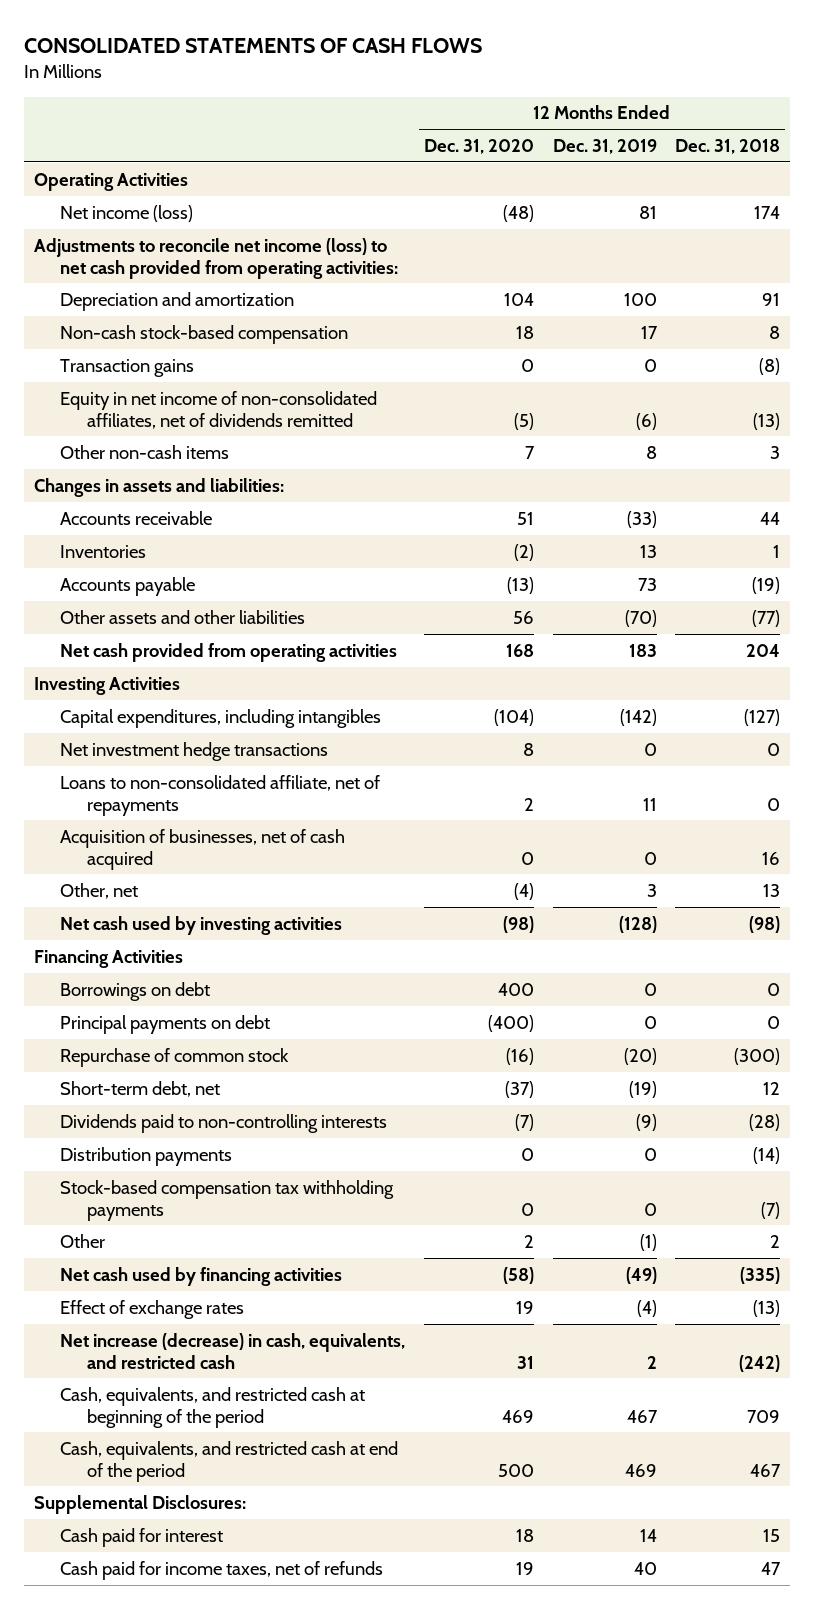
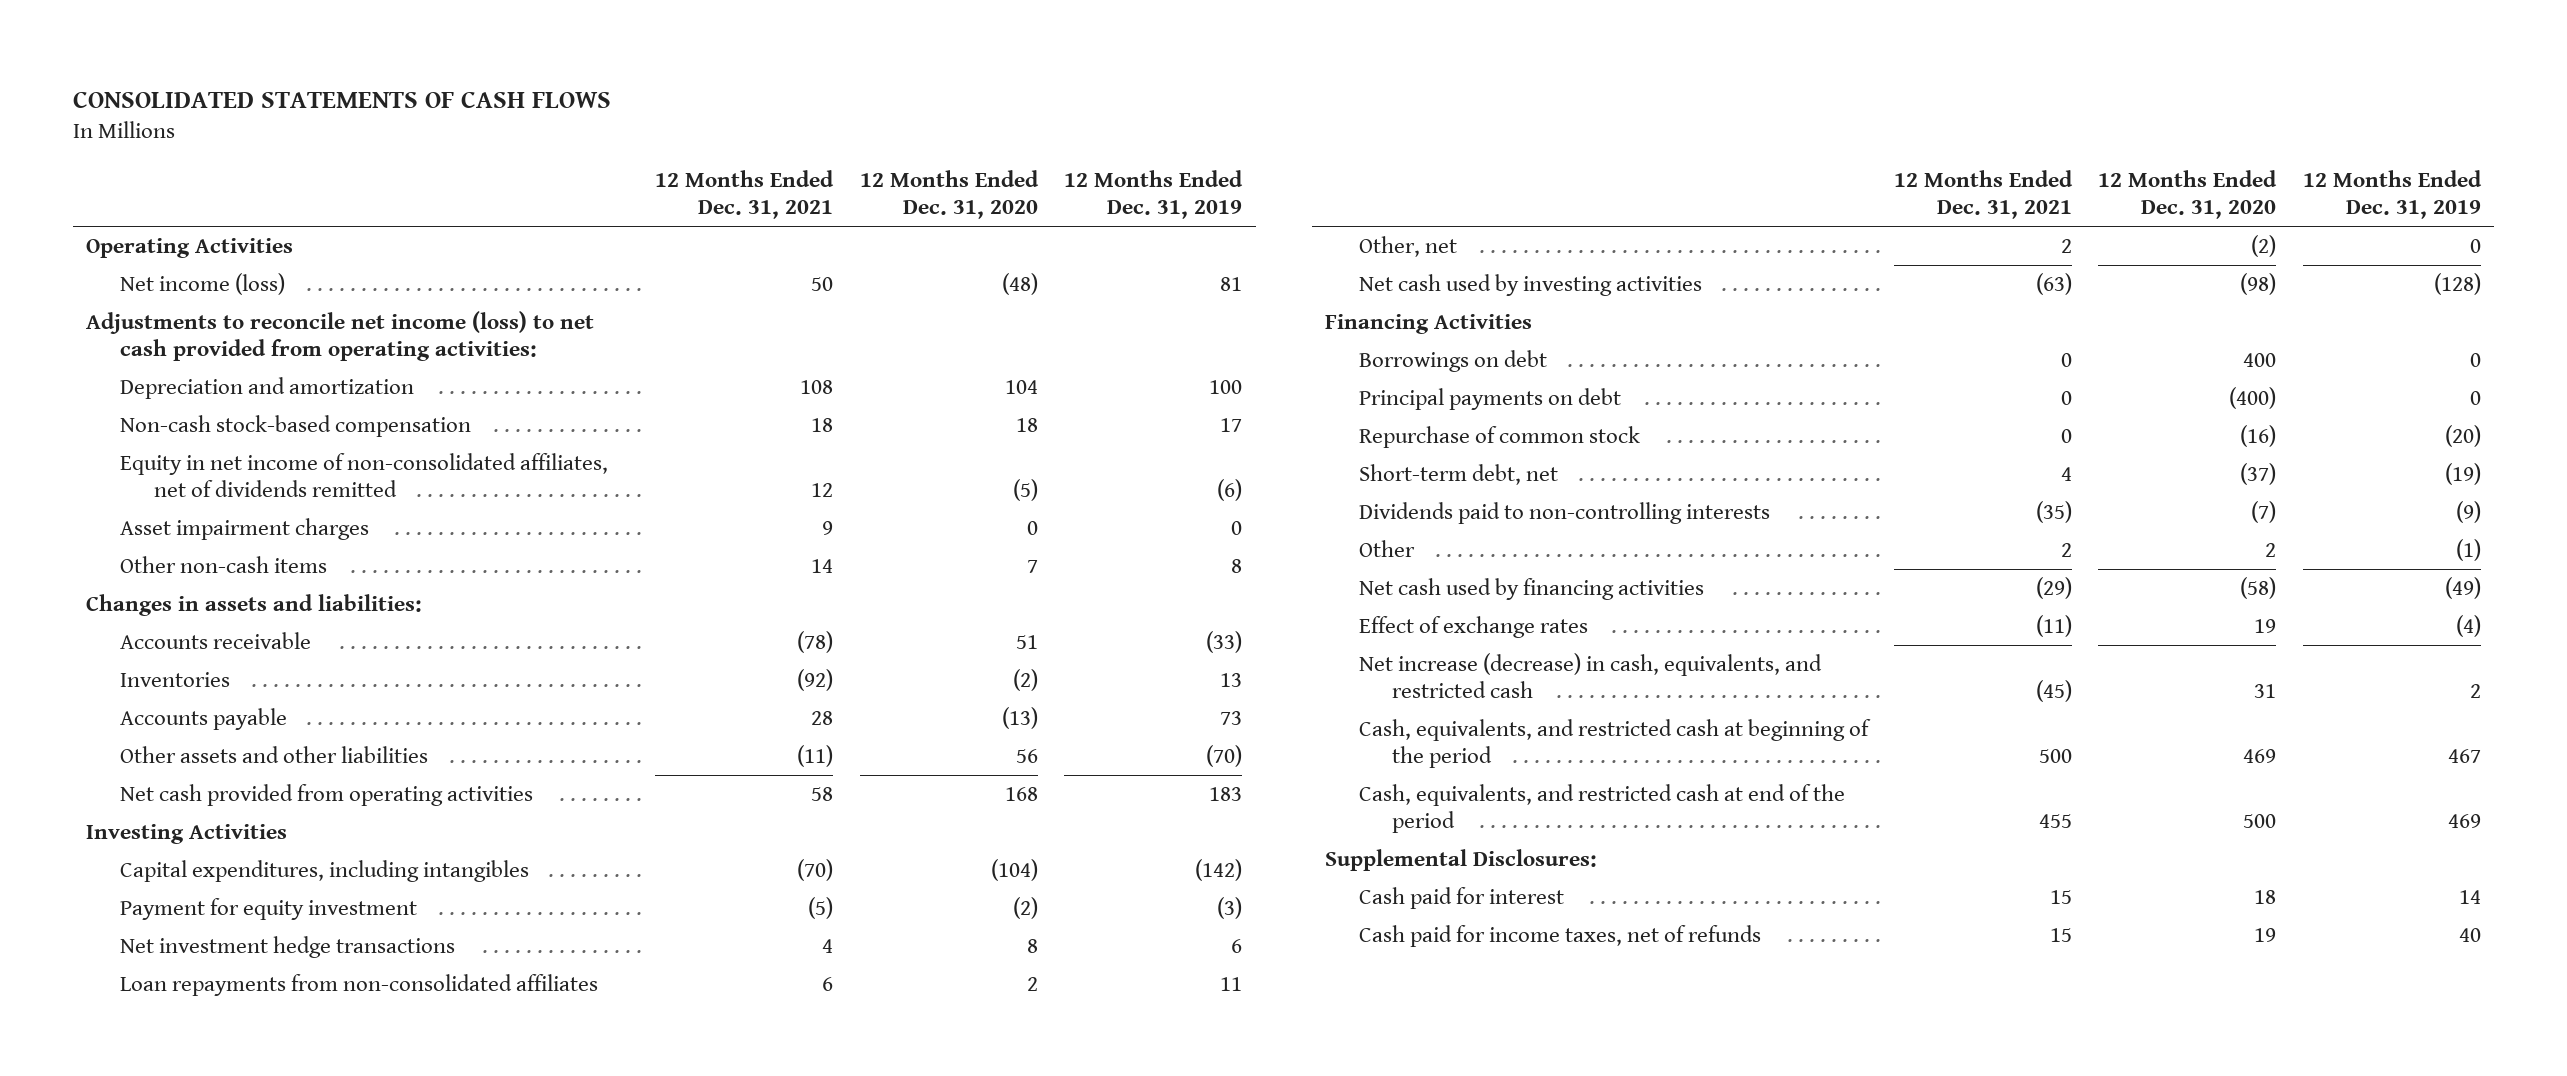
[675,139,781,155] Dec. 31, 2018 -> none
none -> [655,169,835,220] 12 Months Ended Dec. 31, 2021
[60,358,195,377] Transaction gains -> none
none -> [120,517,370,540] Asset impairment charges
[60,828,346,870] Acquisition of businesses, net of cash acquired -> none
none -> [120,897,418,920] Payment for equity investment
[643,742,657,756] 0 -> [1231,938,1243,953] 6
[60,774,381,816] Loans to non-consolidated affiliate, net of repayments -> [120,973,599,996] Loan repayments from non-consolidated affiliates
[514,882,535,900] (4) -> [2251,234,2277,257] (2)
[646,883,657,897] 3 -> [2469,238,2481,253] 0
[60,1146,233,1166] Distribution payments -> none
[60,1179,395,1221] Stock-based compensation tax withholding payments -> none

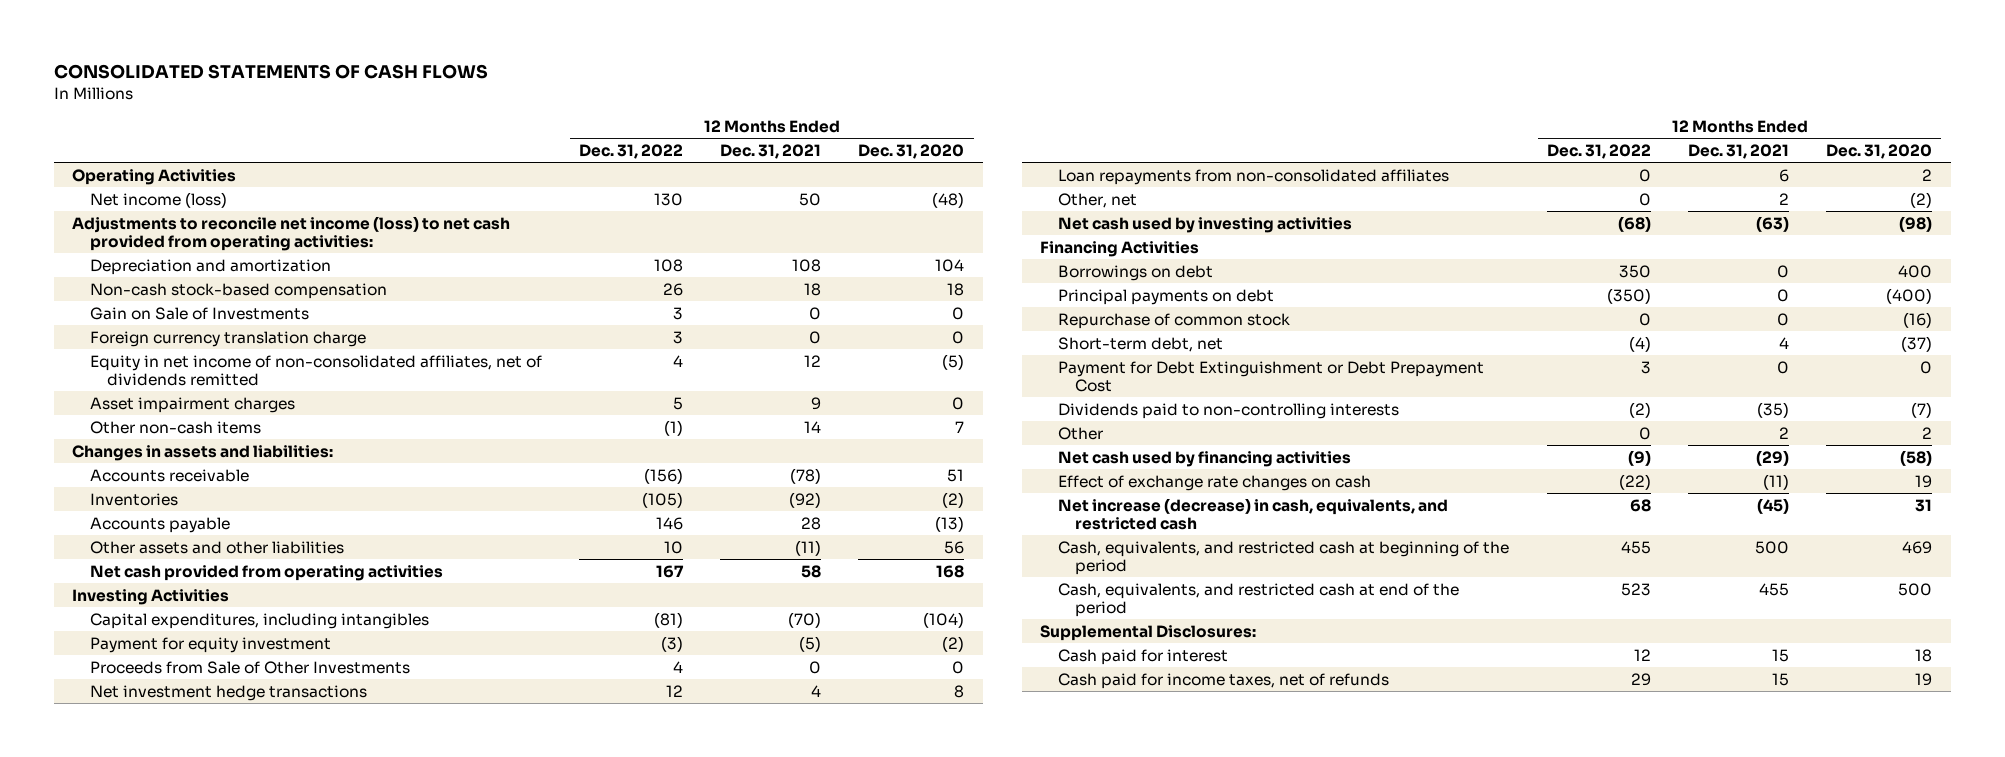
[1064,169,1244,220] 12 Months Ended Dec. 31, 2019 -> none
none -> [579,143,684,159] Dec. 31, 2022
none -> [89,306,309,320] Gain on Sale of Investments
none -> [89,330,366,347] Foreign currency translation charge
none -> [89,660,410,674] Proceeds from Sale of Other Investments
none -> [1057,360,1484,392] Payment for Debt Extinguishment or Debt Prepayment Cost
[1358,615,1588,638] Effect of exchange rates -> [1057,474,1371,491] Effect of exchange rate changes on cash

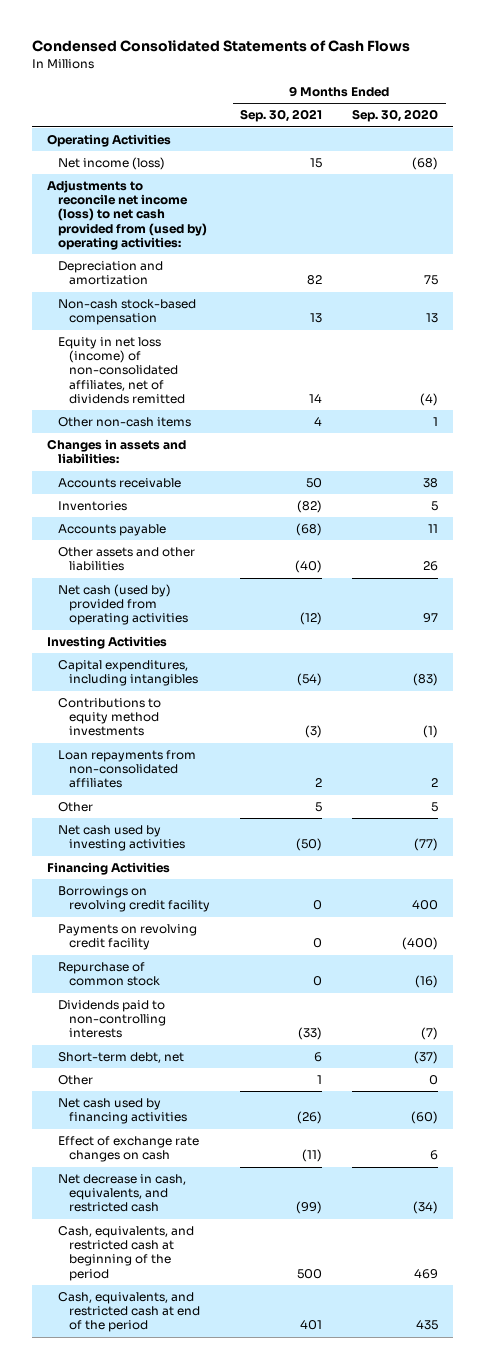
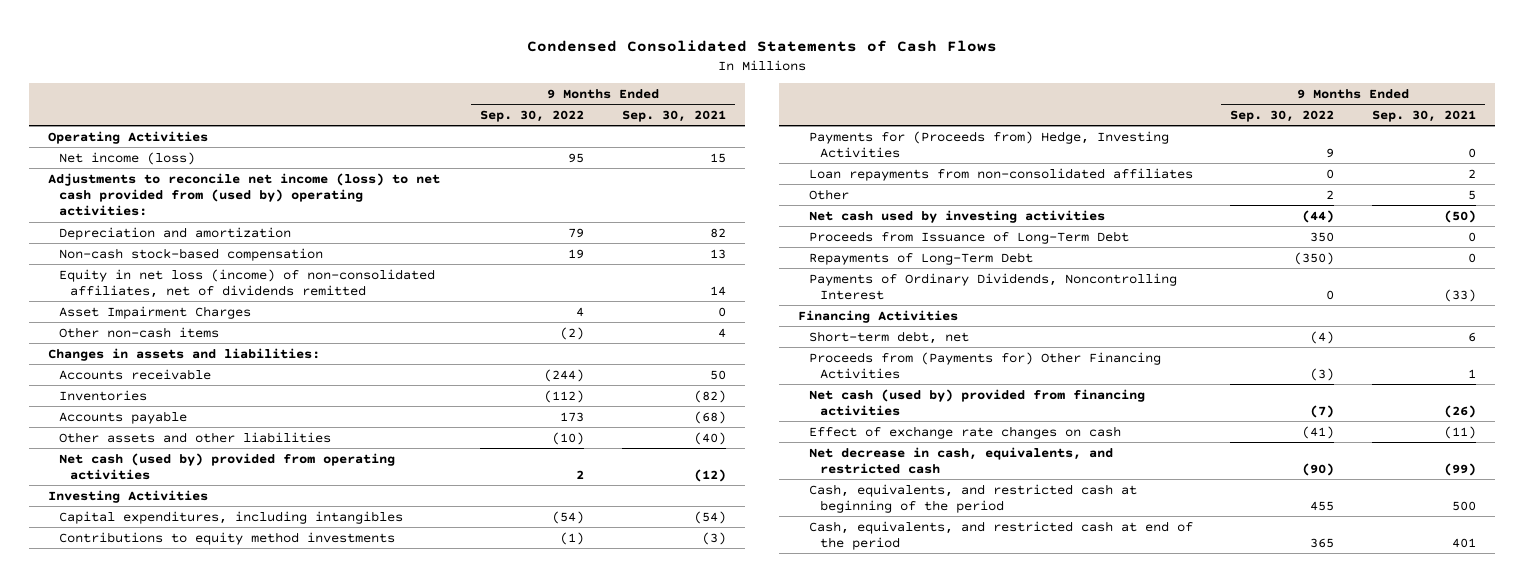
[352,109,439,123] Sep. 30, 2020 -> none
none -> [480,109,585,122] Sep. 30, 2022
none -> [58,305,251,319] Asset Impairment Charges
none -> [808,130,1169,158] Payments for (Proceeds from) Hedge, Investing Activities
none -> [808,230,1129,244] Proceeds from Issuance of Long-Term Debt
none -> [808,251,1033,265] Repayments of Long-Term Debt
none -> [808,272,1177,300] Payments of Ordinary Dividends, Noncontrolling Interest
[58,886,211,913] Borrowings on revolving credit facility -> none
[58,924,198,951] Payments on revolving credit facility -> none
[58,962,161,987] Repurchase of common stock -> none
[58,1000,167,1039] Dividends paid to non-controlling interests -> none
[58,1075,94,1086] Other -> [808,351,1161,379] Proceeds from (Payments for) Other Financing Activities
[58,1098,188,1125] Net cash used by financing activities -> [808,388,1145,416] Net cash (used by) provided from financing activities

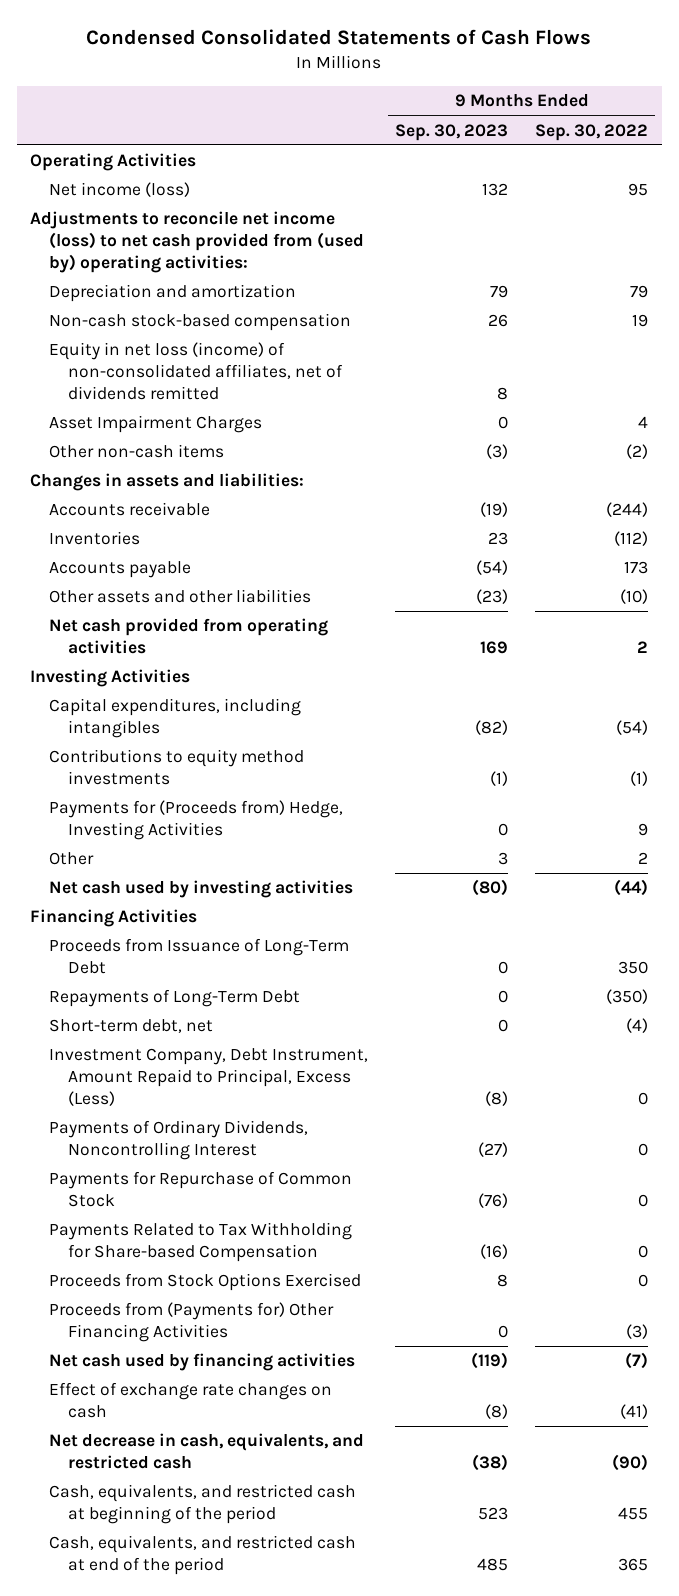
[621,109,726,122] Sep. 30, 2021 -> none
none -> [395,123,509,141] Sep. 30, 2023
[58,452,395,480] Net cash (used by) provided from operating activities -> [49,618,329,655] Net cash provided from operating activities
[808,167,1193,181] Loan repayments from non-consolidated affiliates -> none
[798,309,959,323] Financing Activities -> [30,909,198,928] Financing Activities
none -> [49,1048,369,1106] Investment Company, Debt Instrument, Amount Repaid to Principal, Excess (Less)
[808,272,1177,300] Payments of Ordinary Dividends, Noncontrolling Interest -> [49,1120,309,1161] Payments of Ordinary Dividends, Noncontrolling Interest
none -> [49,1171,353,1208] Payments for Repurchase of Common Stock
none -> [49,1222,353,1263] Payments Related to Tax Withholding for Share-based Compensation
none -> [49,1273,362,1292] Proceeds from Stock Options Exercised
[808,388,1145,416] Net cash (used by) provided from financing activities -> [49,1353,356,1372] Net cash used by financing activities

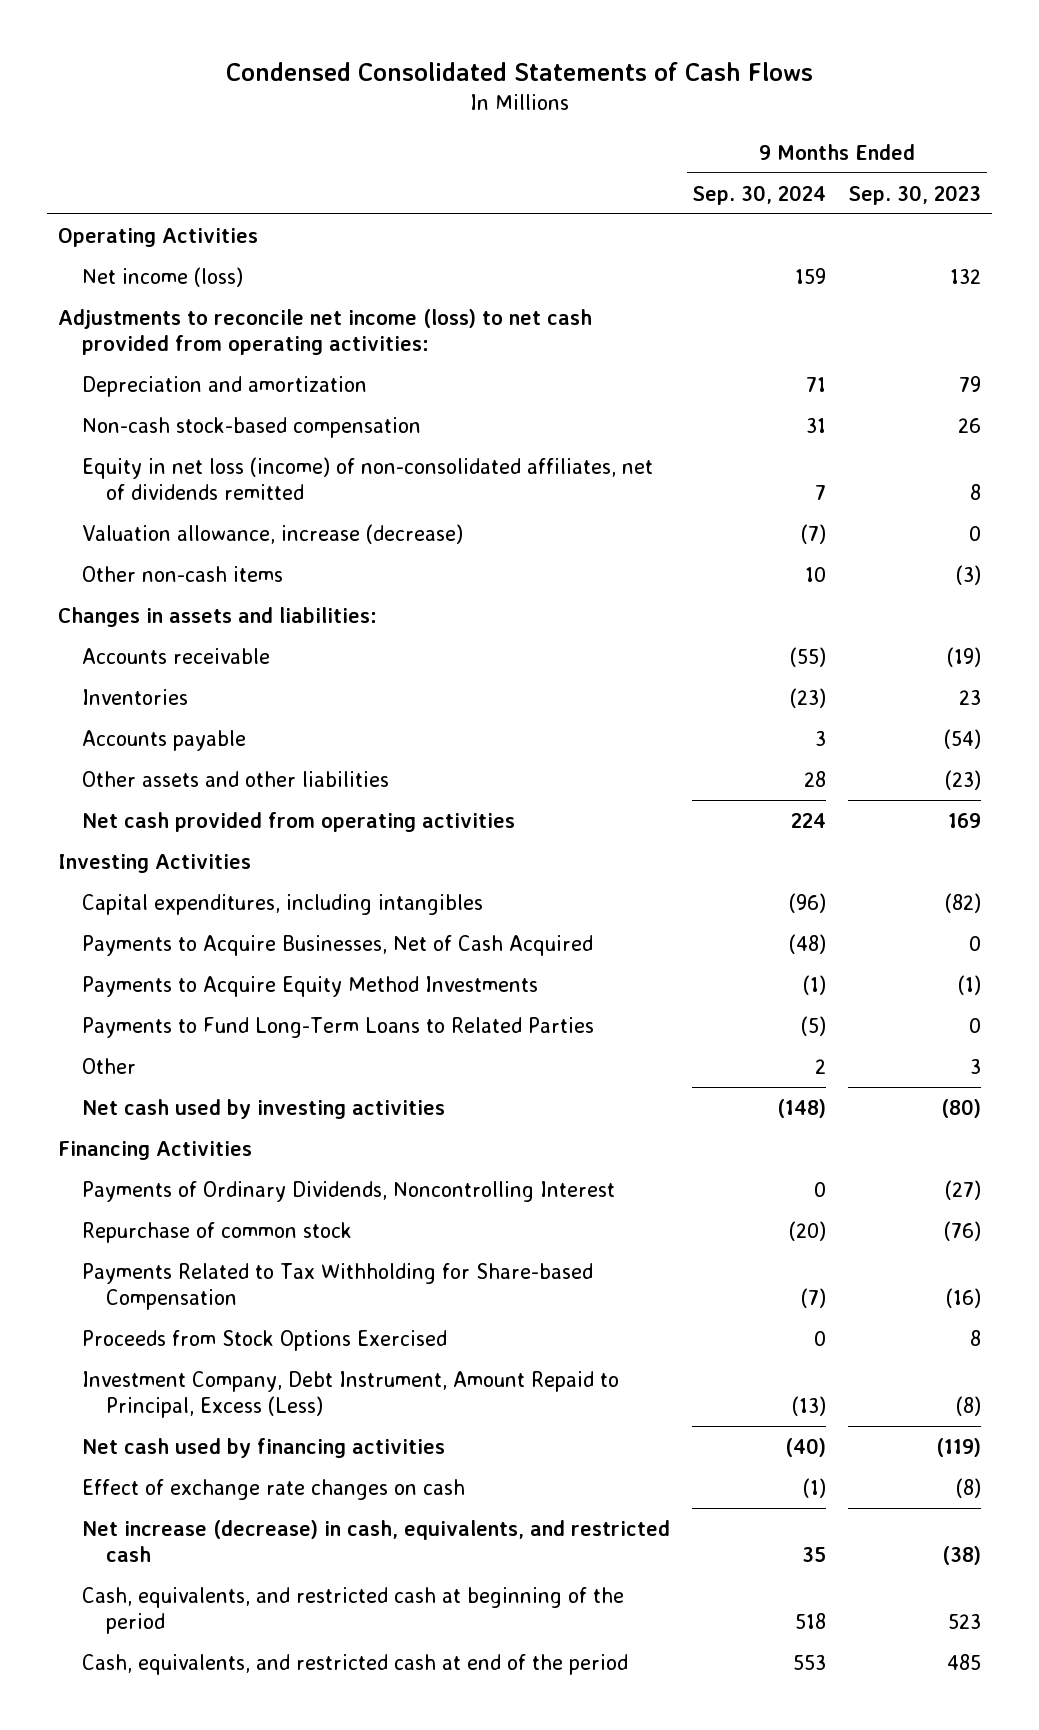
[535,123,649,141] Sep. 30, 2022 -> none
none -> [692,184,827,205] Sep. 30, 2024
[30,211,365,273] Adjustments to reconcile net income (loss) to net cash provided from (used by) operating activities: -> [58,308,593,356] Adjustments to reconcile net income (loss) to net cash provided from operating activities:
[49,415,263,434] Asset Impairment Charges -> none
none -> [81,523,463,544] Valuation allowance, increase (decrease)
[49,800,344,841] Payments for (Proceeds from) Hedge, Investing Activities -> none
none -> [81,934,593,956] Payments to Acquire Businesses, Net of Cash Acquired
[49,749,305,786] Contributions to equity method investments -> [81,975,538,997] Payments to Acquire Equity Method Investments
none -> [81,1016,594,1038] Payments to Fund Long-Term Loans to Related Parties
[49,938,350,975] Proceeds from Issuance of Long-Term Debt -> none
[49,989,301,1008] Repayments of Long-Term Debt -> none
[49,1019,214,1034] Short-term debt, net -> none
[49,1171,353,1208] Payments for Repurchase of Common Stock -> [81,1221,352,1243] Repurchase of common stock
[49,1302,335,1343] Proceeds from (Payments for) Other Financing Activities -> none
[49,1048,369,1106] Investment Company, Debt Instrument, Amount Repaid to Principal, Excess (Less) -> [81,1370,619,1419] Investment Company, Debt Instrument, Amount Repaid to Principal, Excess (Less)
[49,1433,365,1470] Net decrease in cash, equivalents, and restricted cash -> [81,1519,670,1563] Net increase (decrease) in cash, equivalents, and restricted cash

